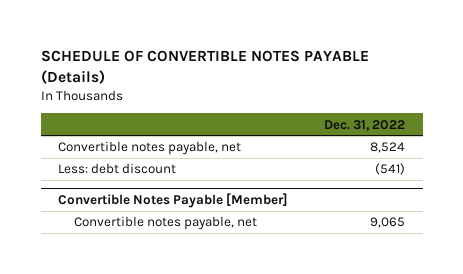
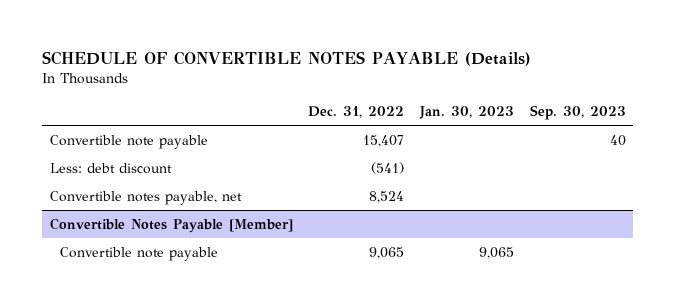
none -> [418,105,514,119] Jan. 30, 2023
none -> [529,104,626,120] Sep. 30, 2023
none -> [49,134,208,149] Convertible note payable
[58,141,242,156] Convertible notes payable, net -> [49,190,242,205] Convertible notes payable, net
[74,216,258,231] Convertible notes payable, net -> [59,246,218,261] Convertible note payable

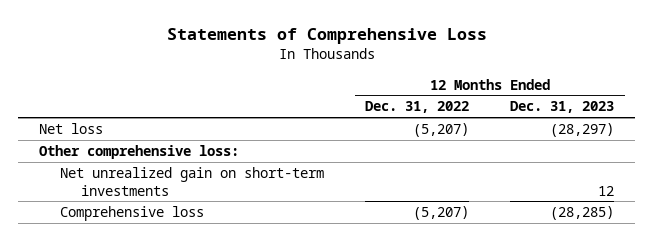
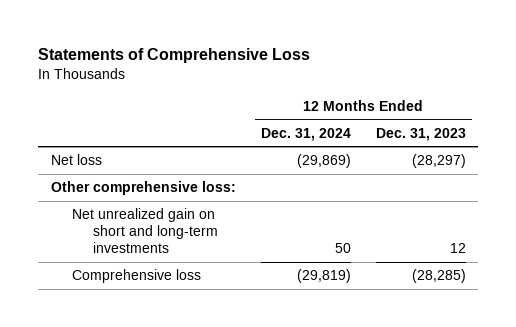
[365,101,470,114] Dec. 31, 2022 -> none
none -> [260,127,351,141] Dec. 31, 2024
[59,167,324,196] Net unrealized gain on short-term investments -> [71,208,218,254] Net unrealized gain on short and long-term investments

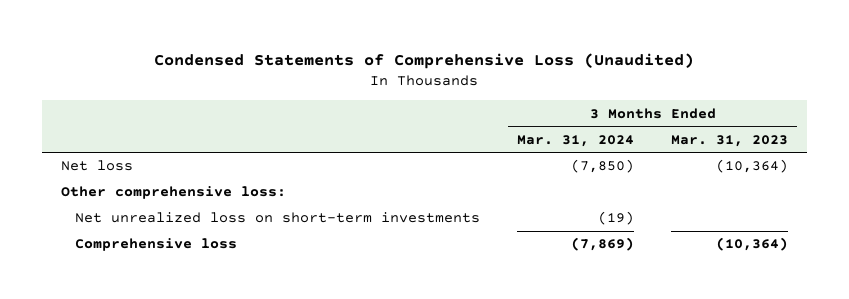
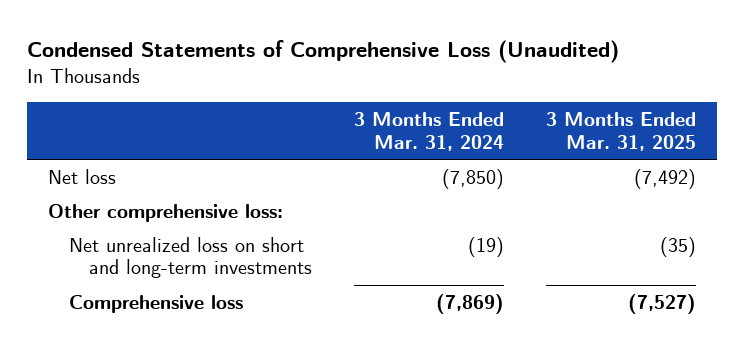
[671,134,789,147] Mar. 31, 2023 -> none
none -> [545,112,696,151] 3 Months Ended Mar. 31, 2025
[74,212,480,224] Net unrealized loss on short-term investments -> [68,236,313,279] Net unrealized loss on short and long-term investments

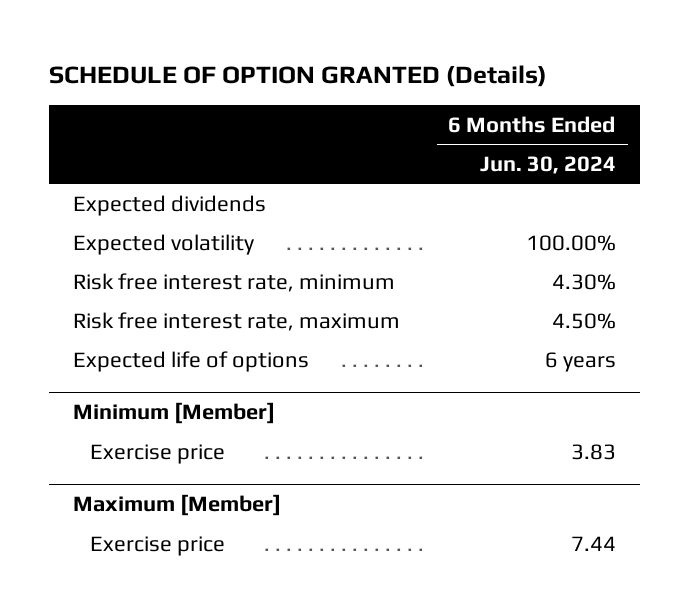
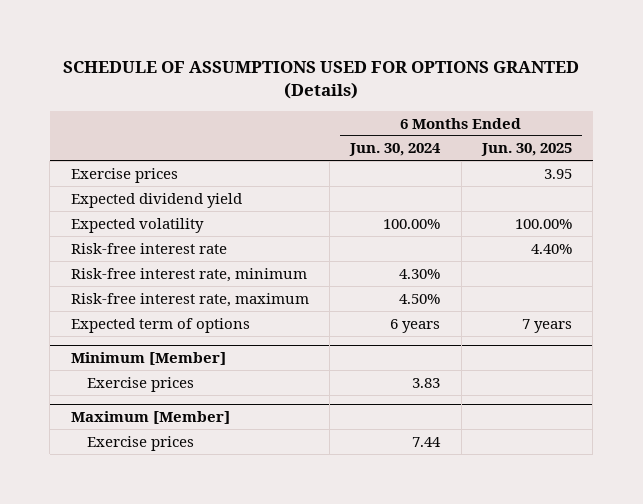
[49,64,548,87] SCHEDULE OF OPTION GRANTED (Details) -> [63,60,580,100] SCHEDULE OF ASSUMPTIONS USED FOR OPTIONS GRANTED (Details)
none -> [480,143,572,157] Jun. 30, 2025
none -> [70,167,178,183] Exercise prices
[73,194,267,216] Expected dividends -> [70,192,242,208] Expected dividend yield
none -> [70,242,227,254] Risk-free interest rate
[73,272,396,292] Risk free interest rate, minimum -> [70,267,307,282] Risk-free interest rate, minimum
[73,311,401,331] Risk free interest rate, maximum -> [70,292,309,307] Risk-free interest rate, maximum
[73,350,310,372] Expected life of options -> [70,317,250,333] Expected term of options
[89,443,225,464] Exercise price -> [86,376,194,392] Exercise prices
[89,535,225,556] Exercise price -> [86,435,194,451] Exercise prices

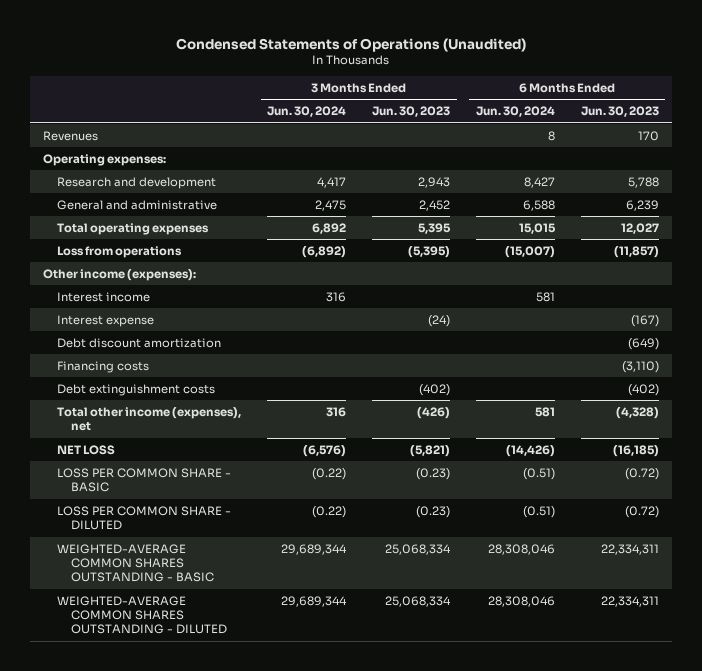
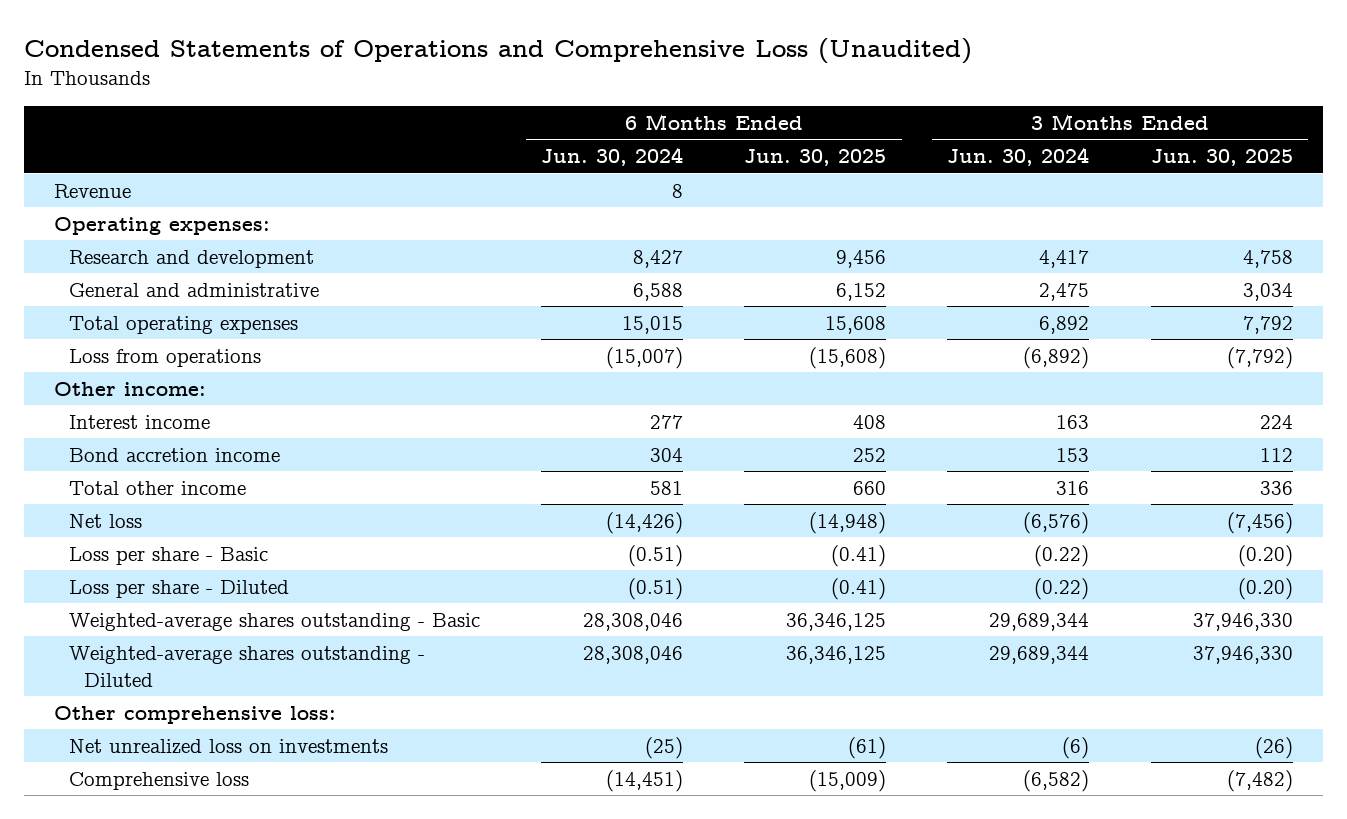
[176,37,527,52] Condensed Statements of Operations (Unaudited) -> [23,37,972,64] Condensed Statements of Operations and Comprehensive Loss (Unaudited)
[372,106,451,118] Jun. 30, 2023 -> none
[580,106,659,118] Jun. 30, 2023 -> none
none -> [744,149,887,167] Jun. 30, 2025
none -> [1150,149,1293,167] Jun. 30, 2025
[43,130,99,141] Revenues -> [54,183,132,198] Revenue
[57,314,155,327] Interest expense -> none
[57,337,222,348] Debt discount amortization -> none
[57,360,150,373] Financing costs -> none
[57,383,216,396] Debt extinguishment costs -> none
[43,268,197,281] Other income (expenses): -> [54,381,207,396] Other income:
[326,291,347,302] 316 -> [1056,414,1090,429] 163
[535,291,555,302] 581 -> [650,414,684,429] 277
none -> [69,447,281,462] Bond accretion income
[57,406,242,432] Total other income (expenses), net -> [69,480,247,495] Total other income
[57,444,116,455] NET LOSS -> [69,513,143,528] Net loss
[57,467,232,493] LOSS PER COMMON SHARE - BASIC -> [69,546,269,565] Loss per share - Basic
[57,505,232,531] LOSS PER COMMON SHARE - DILUTED -> [69,579,290,598] Loss per share - Diluted
[57,543,215,583] WEIGHTED-AVERAGE COMMON SHARES OUTSTANDING - BASIC -> [69,612,481,631] Weighted-average shares outstanding - Basic
[57,595,228,635] WEIGHTED-AVERAGE COMMON SHARES OUTSTANDING - DILUTED -> [69,645,426,687] Weighted-average shares outstanding - Diluted
none -> [54,705,337,724] Other comprehensive loss:
none -> [69,738,389,754] Net unrealized loss on investments
none -> [69,771,250,790] Comprehensive loss

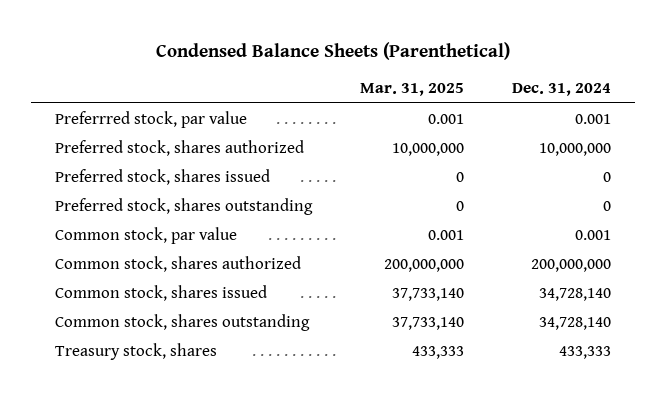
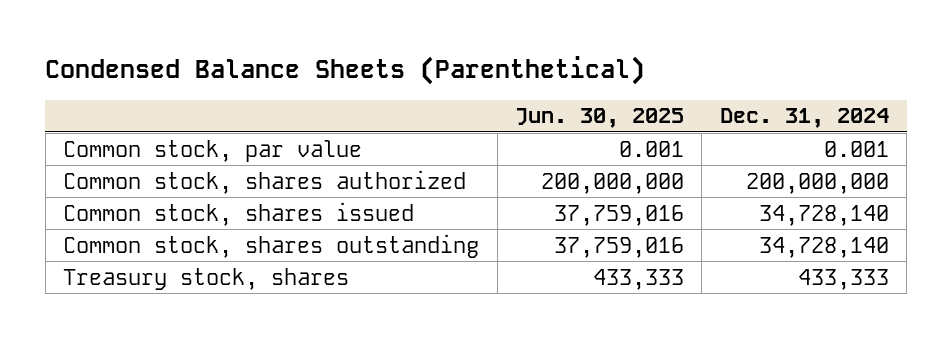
[360,83,465,97] Mar. 31, 2025 -> none
none -> [514,108,684,129] Jun. 30, 2025
[55,110,248,128] Preferrred stock, par value -> none
[55,139,305,156] Preferred stock, shares authorized -> none
[55,168,271,185] Preferred stock, shares issued -> none
[55,197,314,215] Preferred stock, shares outstanding -> none

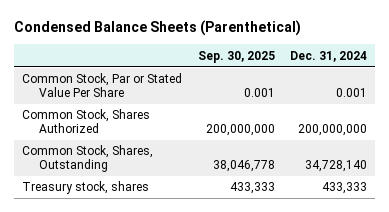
[514,108,684,129] Jun. 30, 2025 -> none
none -> [197,50,275,63] Sep. 30, 2025
[63,201,415,226] Common stock, shares issued -> none
[63,139,363,162] Common stock, par value -> [21,73,182,98] Common Stock, Par or Stated Value Per Share
[63,169,467,194] Common stock, shares authorized -> [21,109,150,134] Common Stock, Shares Authorized
[63,233,480,258] Common stock, shares outstanding -> [21,145,153,173] Common Stock, Shares, Outstanding

